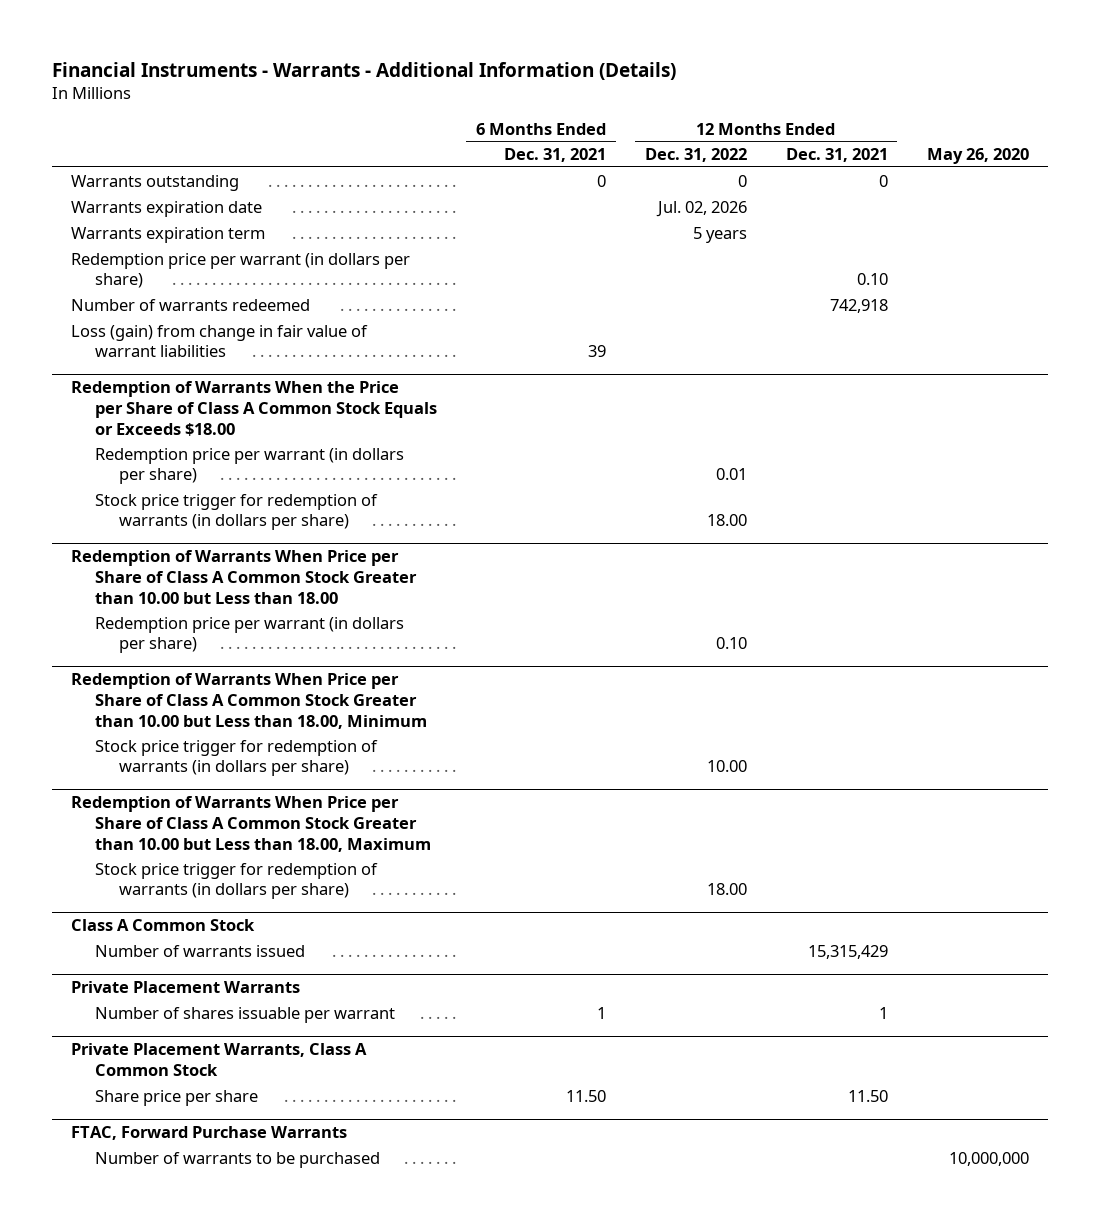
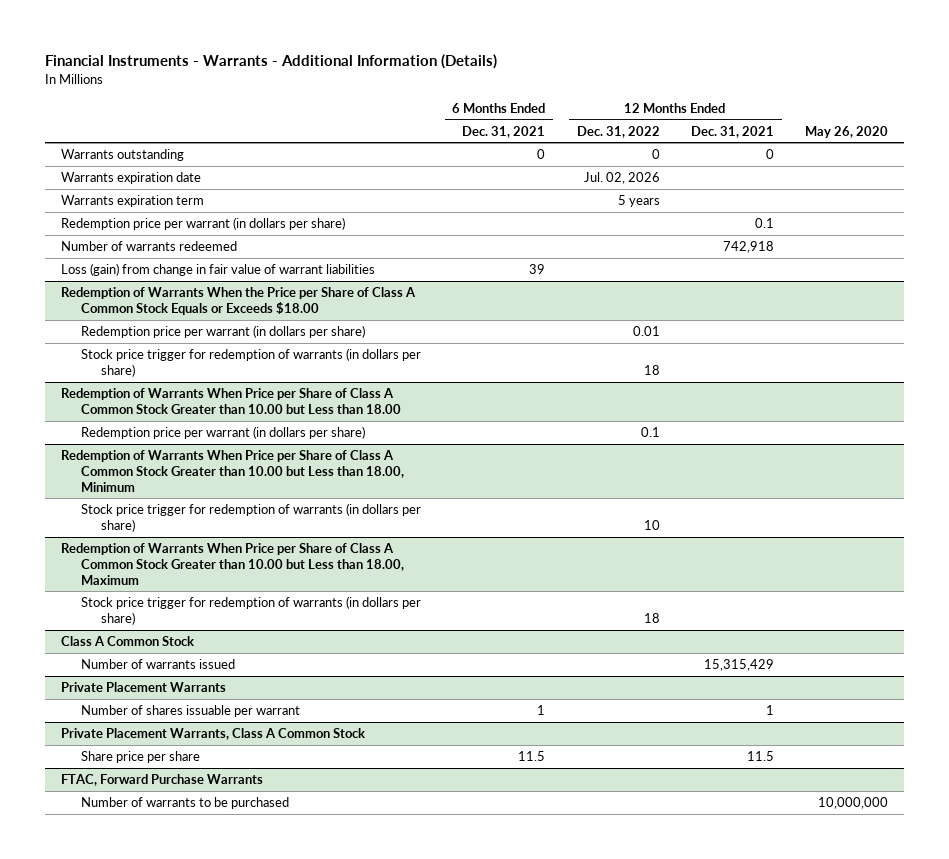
[856,273,888,286] 0.10 -> [755,218,775,229] 0.1
[706,514,747,527] 18.00 -> [643,364,660,375] 18
[715,637,747,650] 0.10 -> [640,427,660,438] 0.1
[706,760,747,773] 10.00 -> [643,519,660,530] 10
[706,883,747,896] 18.00 -> [643,612,660,623] 18
[565,1089,606,1102] 11.50 -> [518,751,546,762] 11.5
[847,1089,888,1102] 11.50 -> [747,751,775,762] 11.5

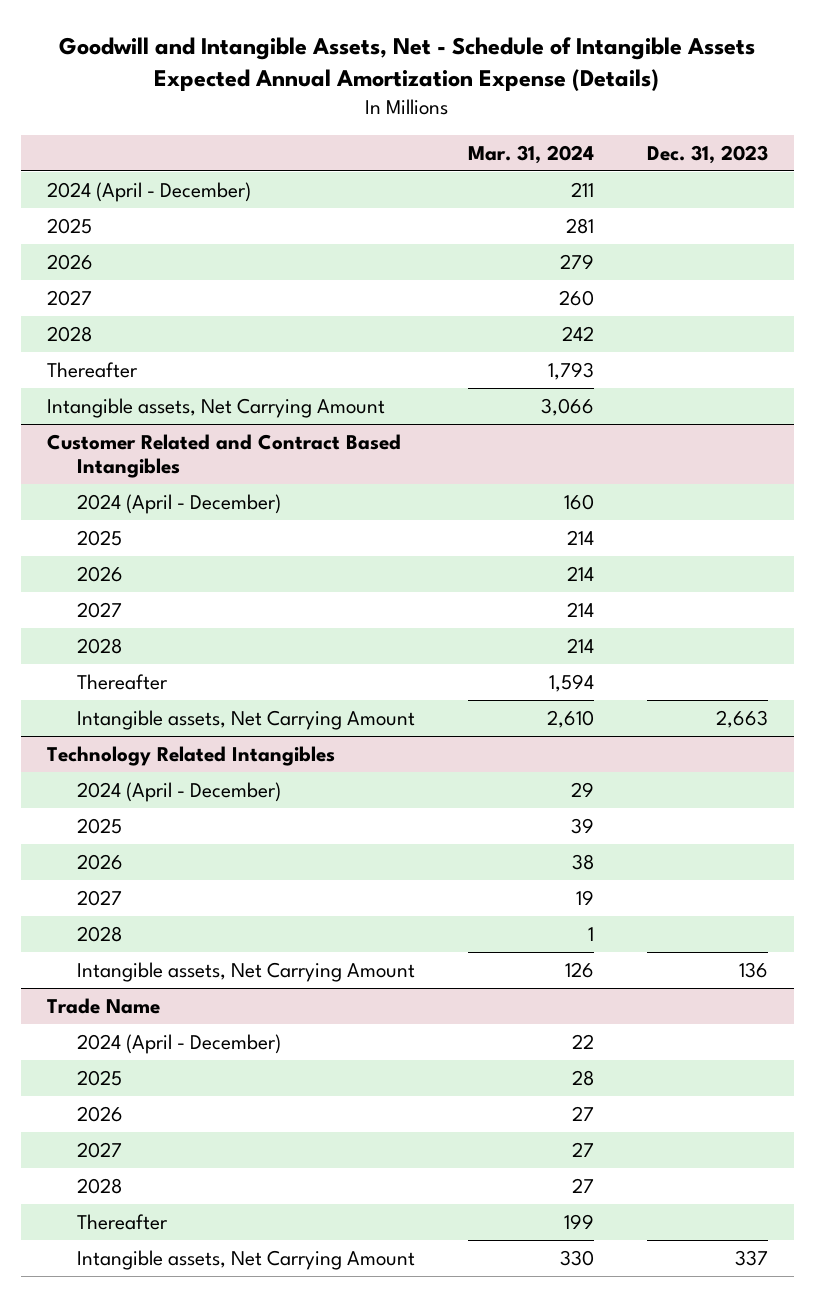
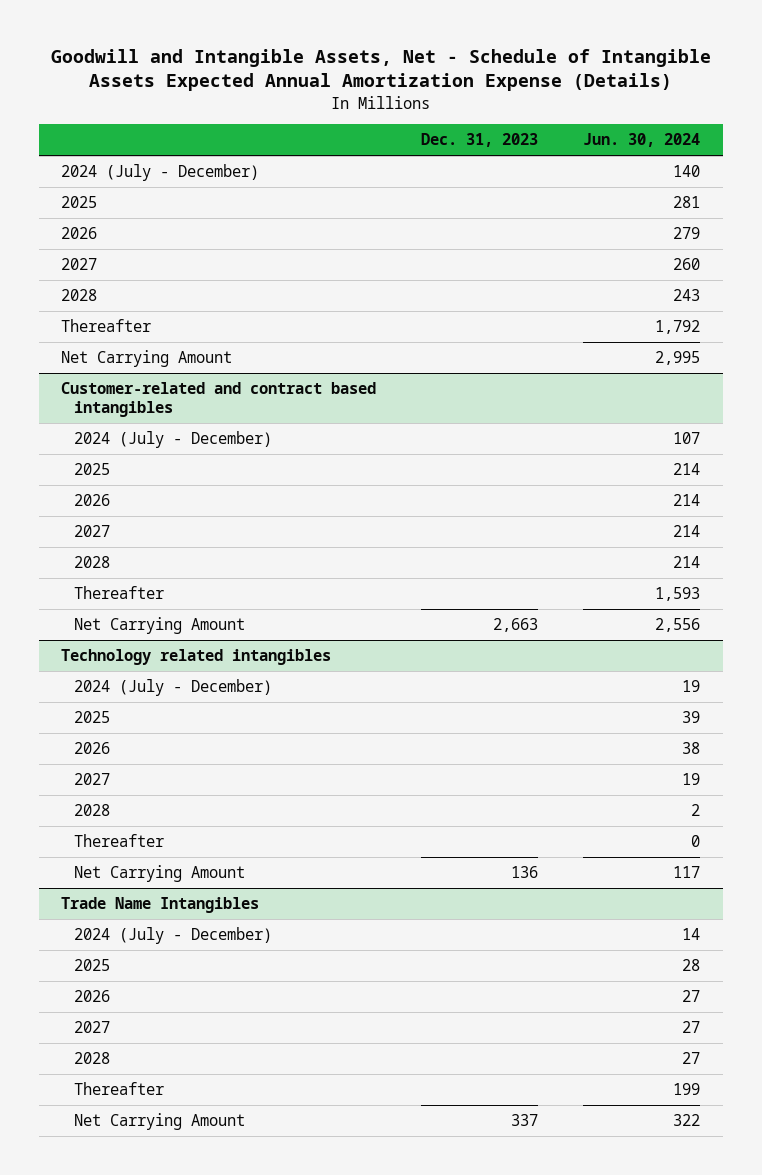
[467,144,594,164] Mar. 31, 2024 -> none
none -> [583,133,701,148] Jun. 30, 2024
[47,181,252,202] 2024 (April - December) -> [61,164,260,182] 2024 (July - December)
[47,397,386,418] Intangible assets, Net Carrying Amount -> [61,350,233,368] Net Carrying Amount
[47,433,402,478] Customer Related and Contract Based Intangibles -> [61,382,377,418] Customer-related and contract based intangibles
[77,493,282,514] 2024 (April - December) -> [73,431,272,449] 2024 (July - December)
[77,709,416,730] Intangible assets, Net Carrying Amount -> [73,617,245,635] Net Carrying Amount
[47,745,336,766] Technology Related Intangibles -> [61,649,332,666] Technology related intangibles
[77,781,282,802] 2024 (April - December) -> [73,679,272,697] 2024 (July - December)
none -> [73,834,164,848] Thereafter
[77,961,416,982] Intangible assets, Net Carrying Amount -> [73,865,245,883] Net Carrying Amount
[47,997,161,1014] Trade Name -> [61,897,260,914] Trade Name Intangibles
[77,1033,282,1054] 2024 (April - December) -> [73,927,272,945] 2024 (July - December)
[77,1249,416,1270] Intangible assets, Net Carrying Amount -> [73,1113,245,1131] Net Carrying Amount

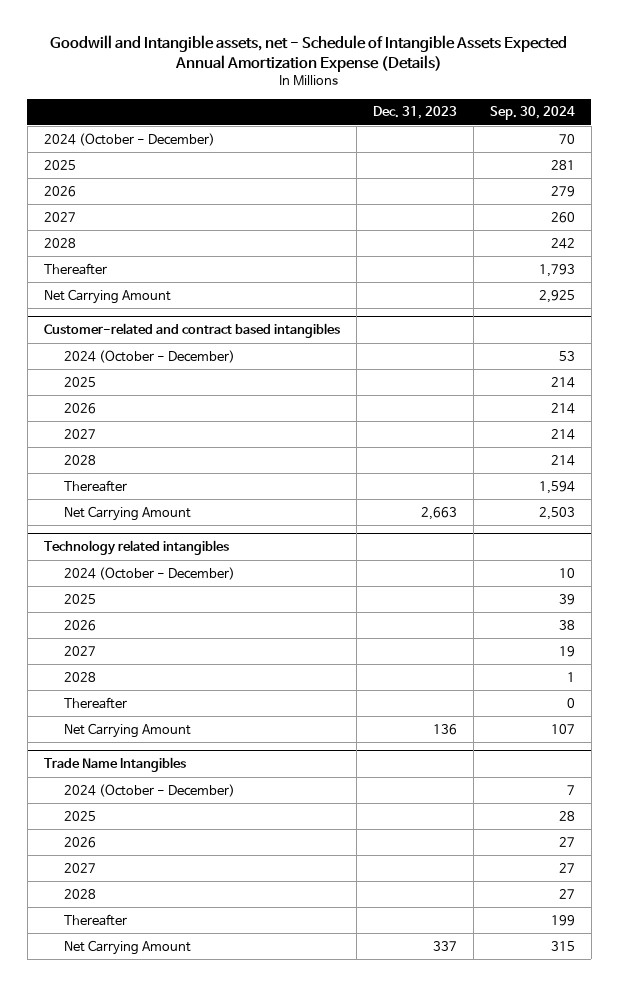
[50,49,711,92] Goodwill and Intangible Assets, Net - Schedule of Intangible Assets Expected Annual Amortization Expense (Details) -> [50,34,568,72] Goodwill and Intangible assets, net - Schedule of Intangible Assets Expected Annual Amortization Expense (Details)
[583,133,701,148] Jun. 30, 2024 -> none
none -> [489,106,575,121] Sep. 30, 2024
[61,164,260,182] 2024 (July - December) -> [43,132,215,146] 2024 (October - December)
[73,431,272,449] 2024 (July - December) -> [63,349,235,363] 2024 (October - December)
[73,679,272,697] 2024 (July - December) -> [63,566,235,580] 2024 (October - December)
[73,927,272,945] 2024 (July - December) -> [63,783,235,797] 2024 (October - December)

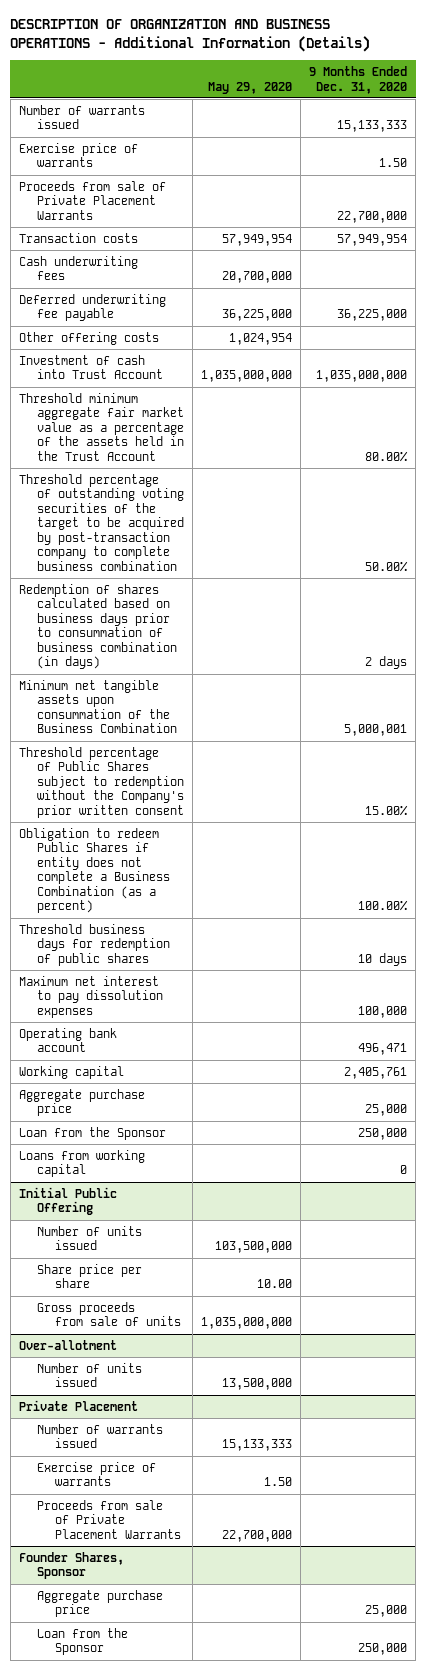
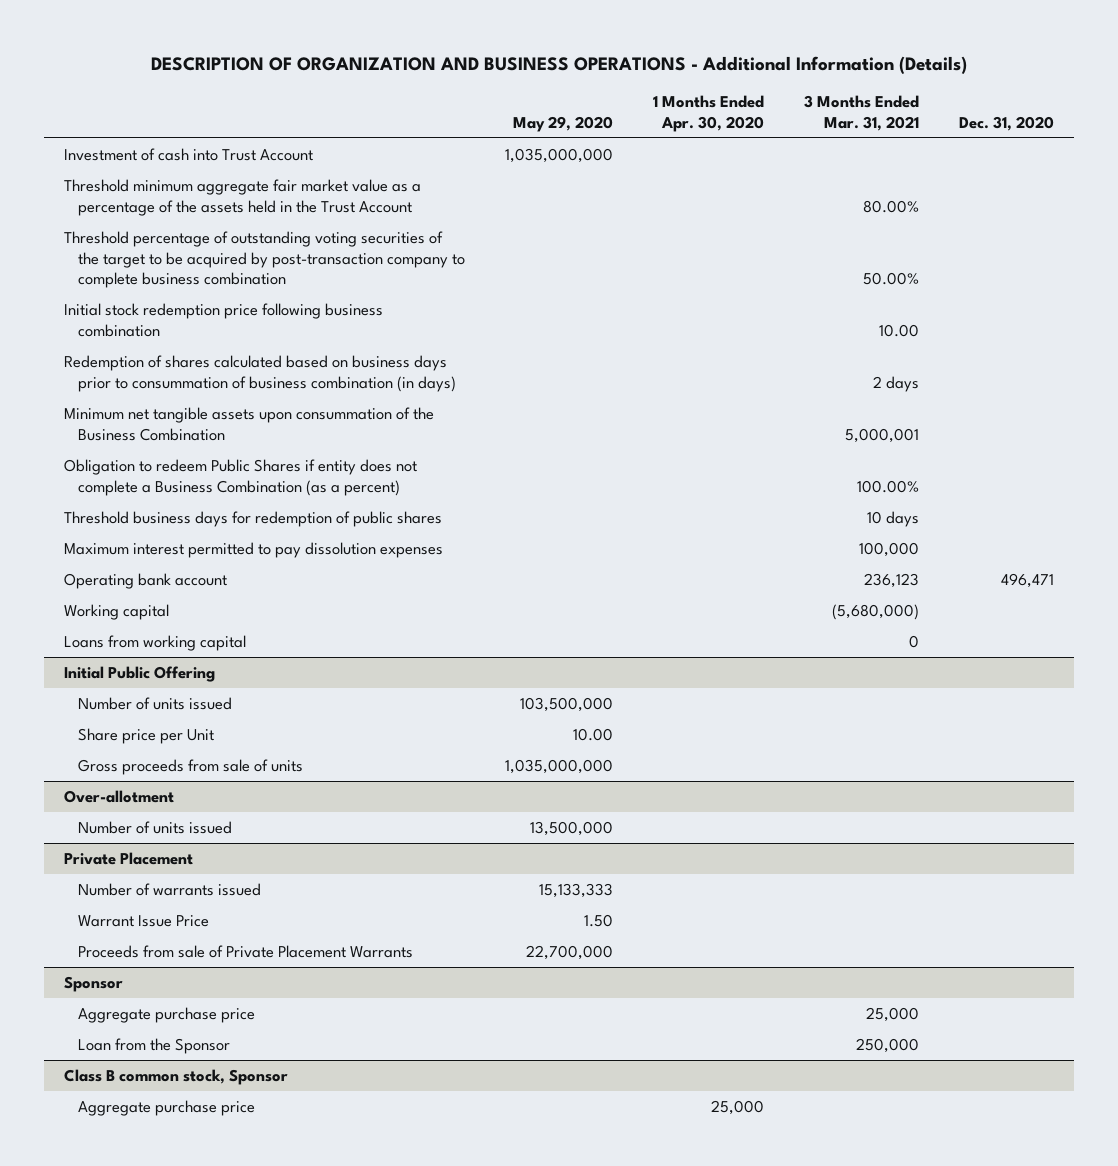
[309,66,408,94] 9 Months Ended Dec. 31, 2020 -> none
none -> [653,95,765,132] 1 Months Ended Apr. 30, 2020
none -> [804,95,920,131] 3 Months Ended Mar. 31, 2021
none -> [959,115,1055,131] Dec. 31, 2020
[19,104,146,130] Number of warrants issued -> none
[19,142,139,168] Exercise price of warrants -> none
[19,180,167,220] Proceeds from sale of Private Placement Warrants -> none
[19,232,139,243] Transaction costs -> none
[19,255,139,281] Cash underwriting fees -> none
[19,293,167,322] Deferred underwriting fee payable -> none
[19,331,160,345] Other offering costs -> none
none -> [63,303,383,337] Initial stock redemption price following business combination
[19,746,185,818] Threshold percentage of Public Shares subject to redemption without the Company's prior written consent -> none
[19,975,164,1018] Maximum net interest to pay dissolution expenses -> [63,542,443,559] Maximum interest permitted to pay dissolution expenses
[19,1088,146,1117] Aggregate purchase price -> none
[19,1126,167,1140] Loan from the Sponsor -> none
[37,1263,143,1289] Share price per share -> [78,728,215,745] Share price per Unit
[37,1461,157,1487] Exercise price of warrants -> [78,915,210,928] Warrant Issue Price
[19,1551,125,1580] Founder Shares, Sponsor -> [63,976,123,993] Sponsor
none -> [63,1069,288,1086] Class B common stock, Sponsor
none -> [78,1100,256,1117] Aggregate purchase price

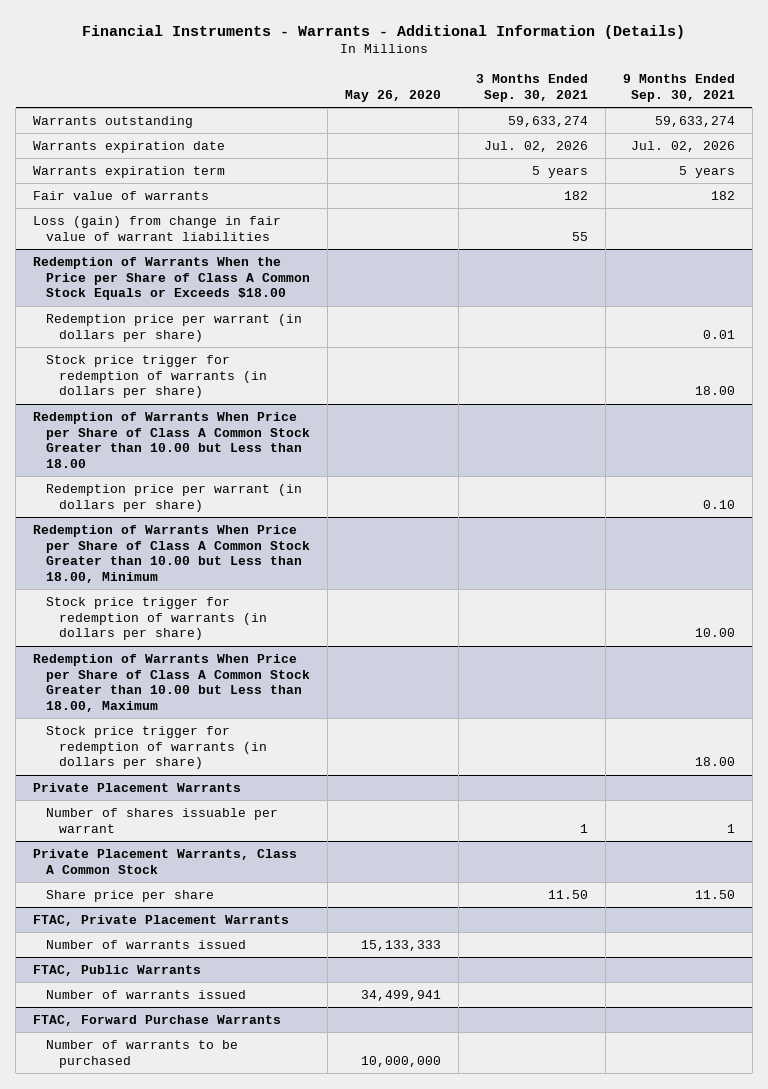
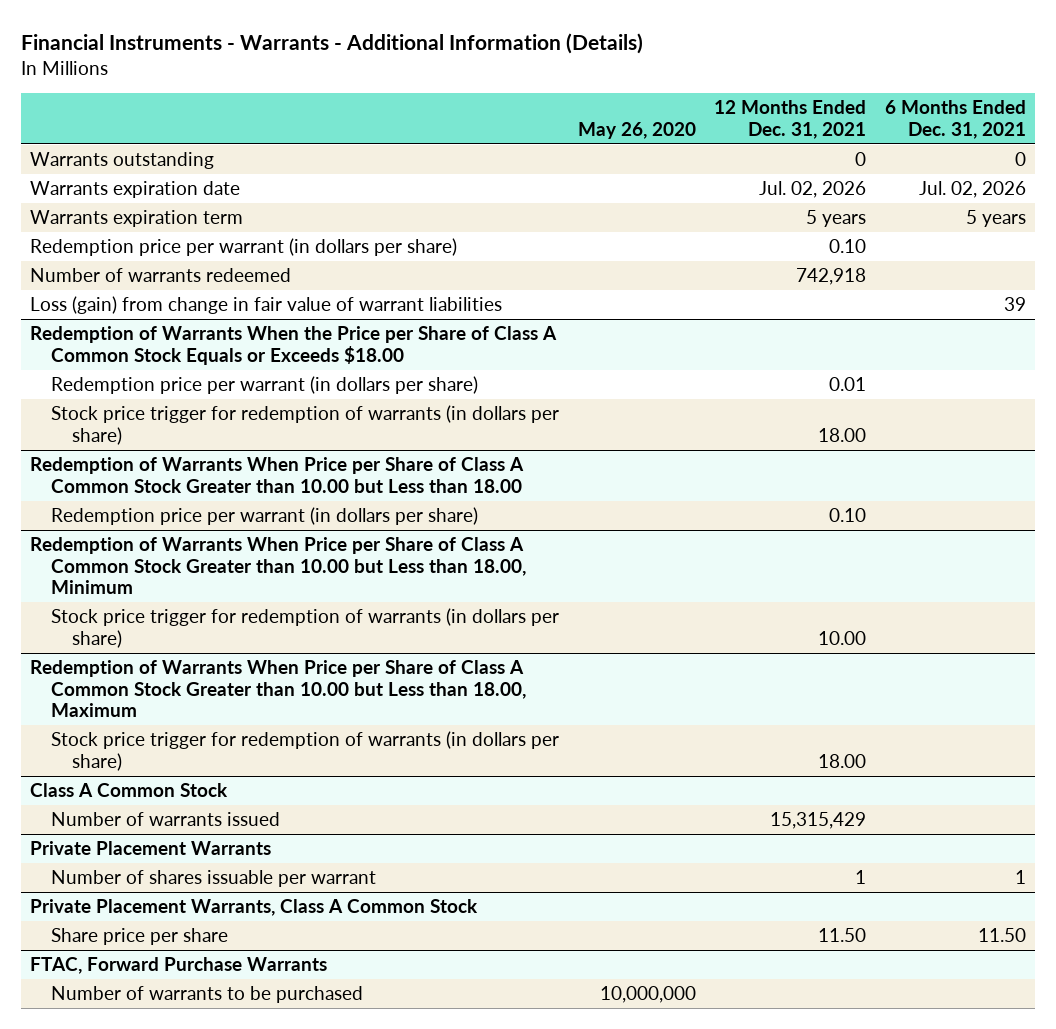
[475,73,588,102] 3 Months Ended Sep. 30, 2021 -> none
[622,73,735,102] 9 Months Ended Sep. 30, 2021 -> none
none -> [714,100,867,139] 12 Months Ended Dec. 31, 2021
none -> [884,100,1026,139] 6 Months Ended Dec. 31, 2021
[33,190,210,200] Fair value of warrants -> none
none -> [30,238,458,257] Redemption price per warrant (in dollars per share)
none -> [30,268,292,283] Number of warrants redeemed
none -> [30,783,229,798] Class A Common Stock
none -> [51,812,281,827] Number of warrants issued
[33,914,290,926] FTAC, Private Placement Warrants -> none
[46,939,247,949] Number of warrants issued -> none
[33,964,202,976] FTAC, Public Warrants -> none
[46,989,247,999] Number of warrants issued -> none

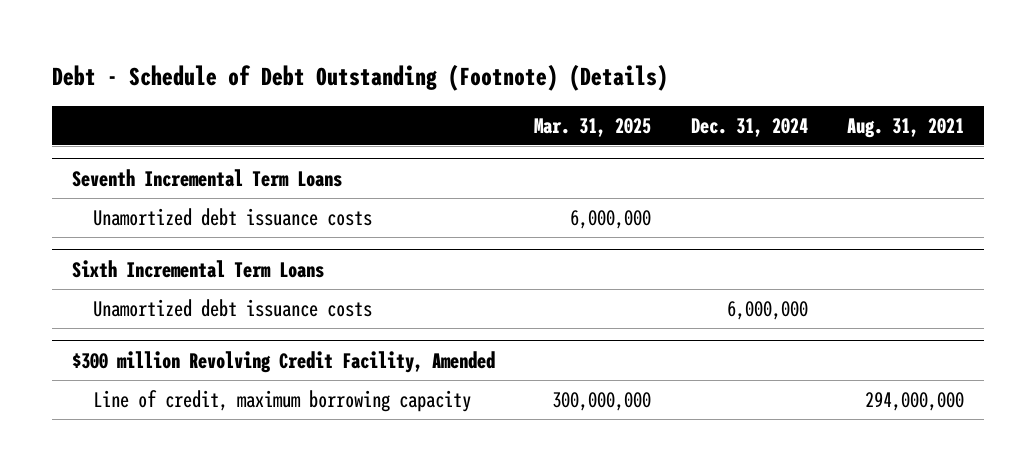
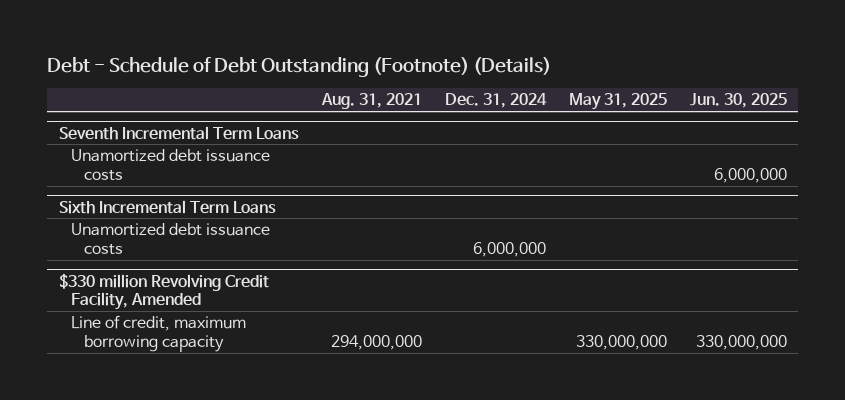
[534,117,652,137] Mar. 31, 2025 -> none
none -> [568,93,667,111] May 31, 2025
none -> [689,93,787,109] Jun. 30, 2025
[71,350,495,373] $300 million Revolving Credit Facility, Amended -> [58,272,269,311] $330 million Revolving Credit Facility, Amended

